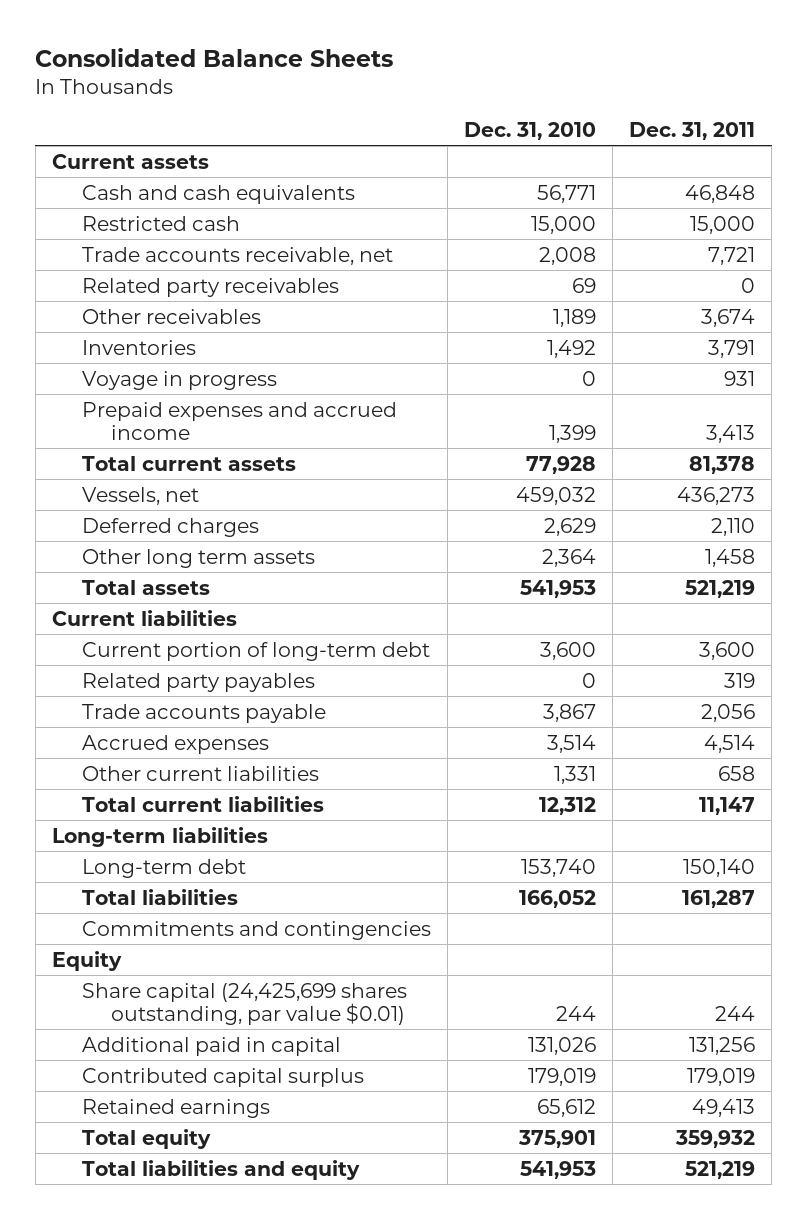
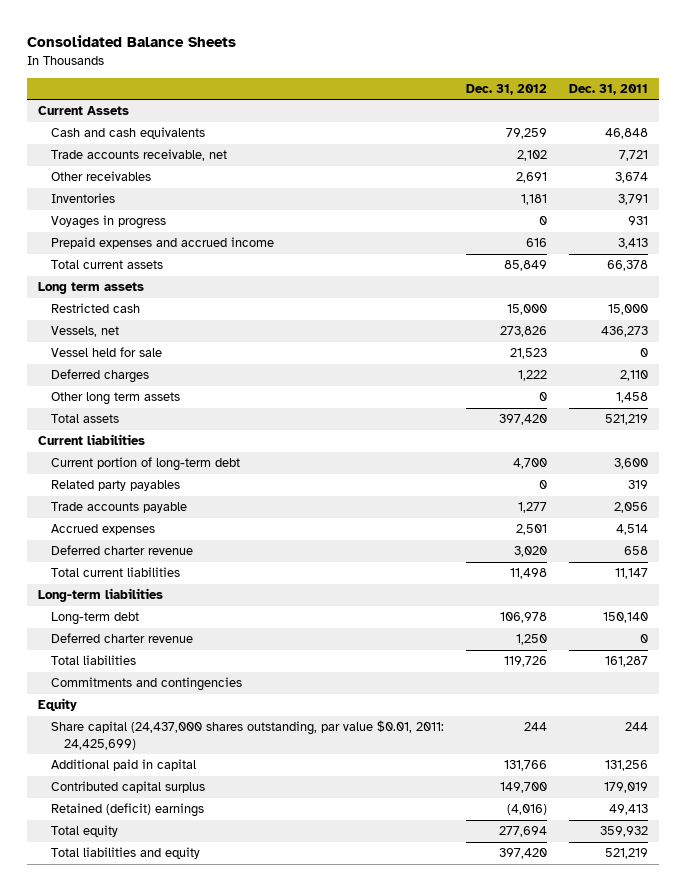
[463,121,596,140] Dec. 31, 2010 -> none
none -> [465,83,547,95] Dec. 31, 2012
[51,153,209,169] Current assets -> [37,106,129,116] Current Assets
[81,277,339,297] Related party receivables -> none
[81,370,277,390] Voyage in progress -> [51,215,167,230] Voyages in progress
[689,455,756,474] 81,378 -> [606,260,648,272] 66,378
none -> [37,282,144,295] Long term assets
[81,215,240,231] Restricted cash -> [51,303,141,314] Restricted cash
none -> [51,347,163,358] Vessel held for sale
[81,765,319,781] Other current liabilities -> [51,545,194,556] Deferred charter revenue
none -> [51,633,194,644] Deferred charter revenue
[81,982,407,1026] Share capital (24,425,699 shares outstanding, par value $0.01) -> [51,720,445,750] Share capital (24,437,000 shares outstanding, par value $0.01, 2011: 24,425,699)
[81,1098,270,1118] Retained earnings -> [51,803,205,818] Retained (deficit) earnings

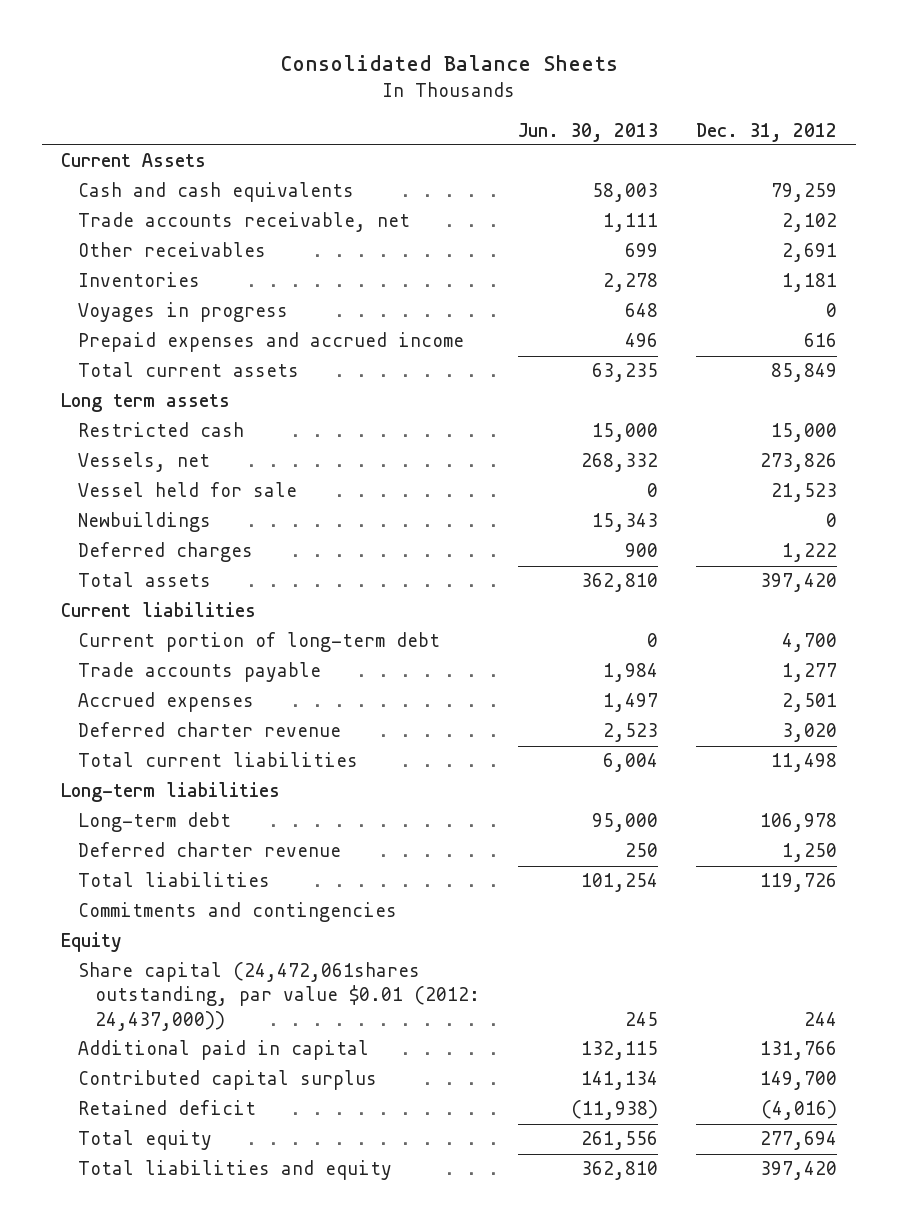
[568,83,648,95] Dec. 31, 2011 -> none
none -> [517,122,658,142] Jun. 30, 2013
none -> [77,512,211,533] Newbuildings
[51,392,181,406] Other long term assets -> none
[51,480,181,492] Related party payables -> none
[51,720,445,750] Share capital (24,437,000 shares outstanding, par value $0.01, 2011: 24,425,699) -> [77,962,480,1031] Share capital (24,472,061shares outstanding, par value $0.01 (2012: 24,437,000))
[51,803,205,818] Retained (deficit) earnings -> [77,1100,256,1116] Retained deficit

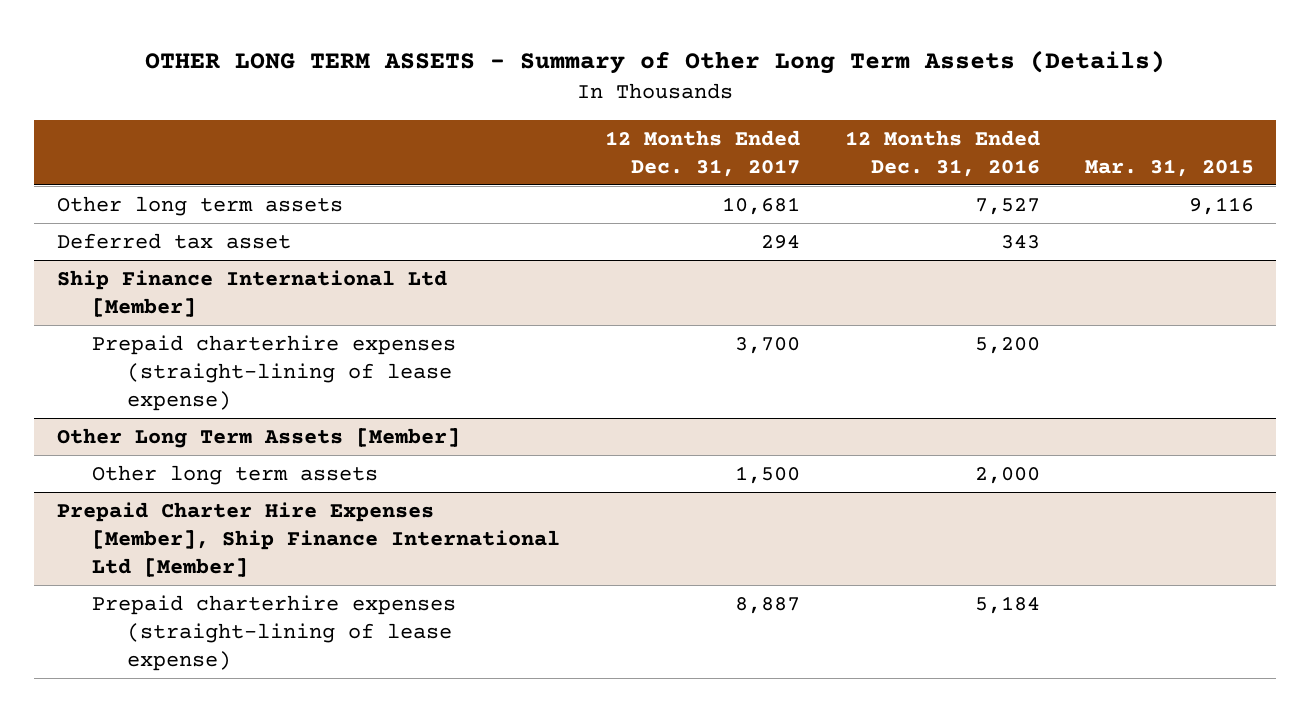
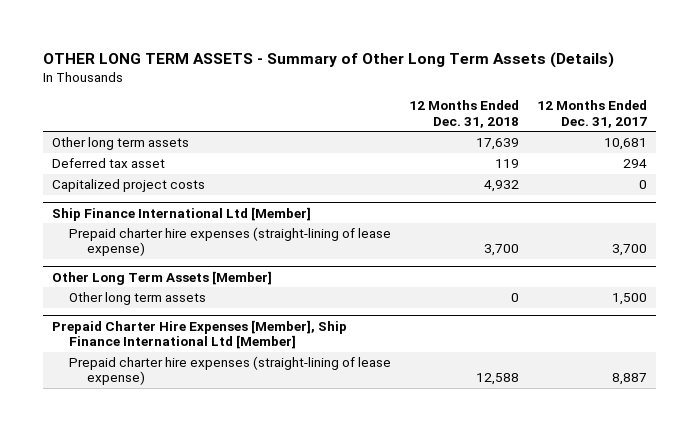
[844,129,1040,177] 12 Months Ended Dec. 31, 2016 -> none
[1084,158,1254,177] Mar. 31, 2015 -> none
none -> [409,100,520,128] 12 Months Ended Dec. 31, 2018
none -> [52,179,206,193] Capitalized project costs
[91,334,456,412] Prepaid charterhire expenses (straight-lining of lease expense) -> [69,227,392,257] Prepaid charter hire expenses (straight-lining of lease expense)
[91,594,456,672] Prepaid charterhire expenses (straight-lining of lease expense) -> [69,356,392,386] Prepaid charter hire expenses (straight-lining of lease expense)

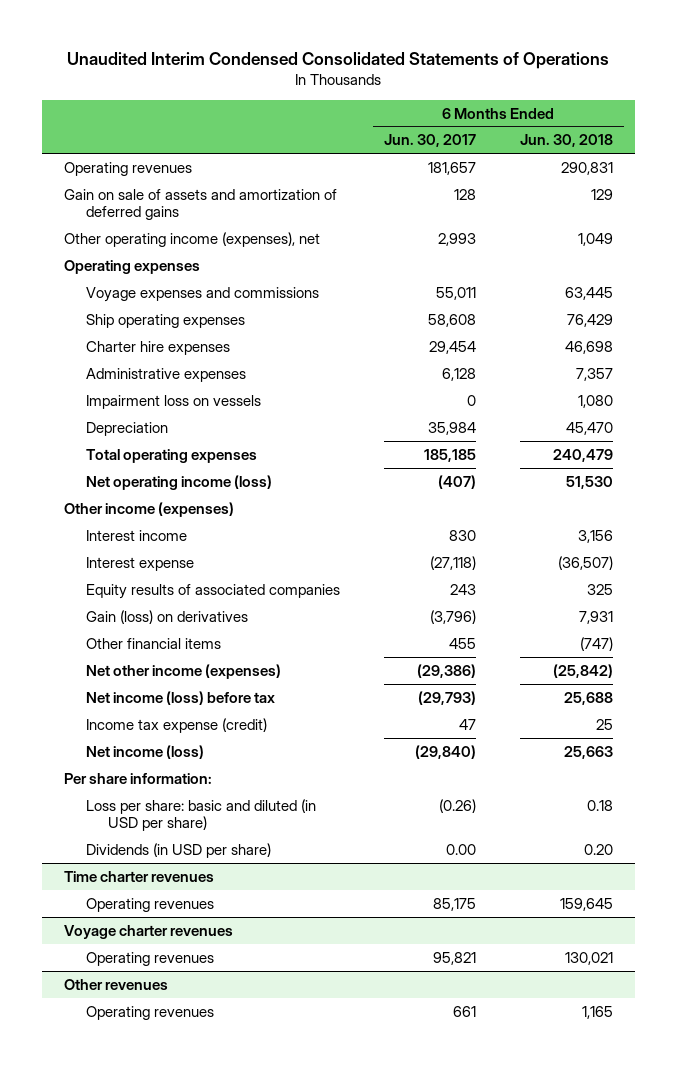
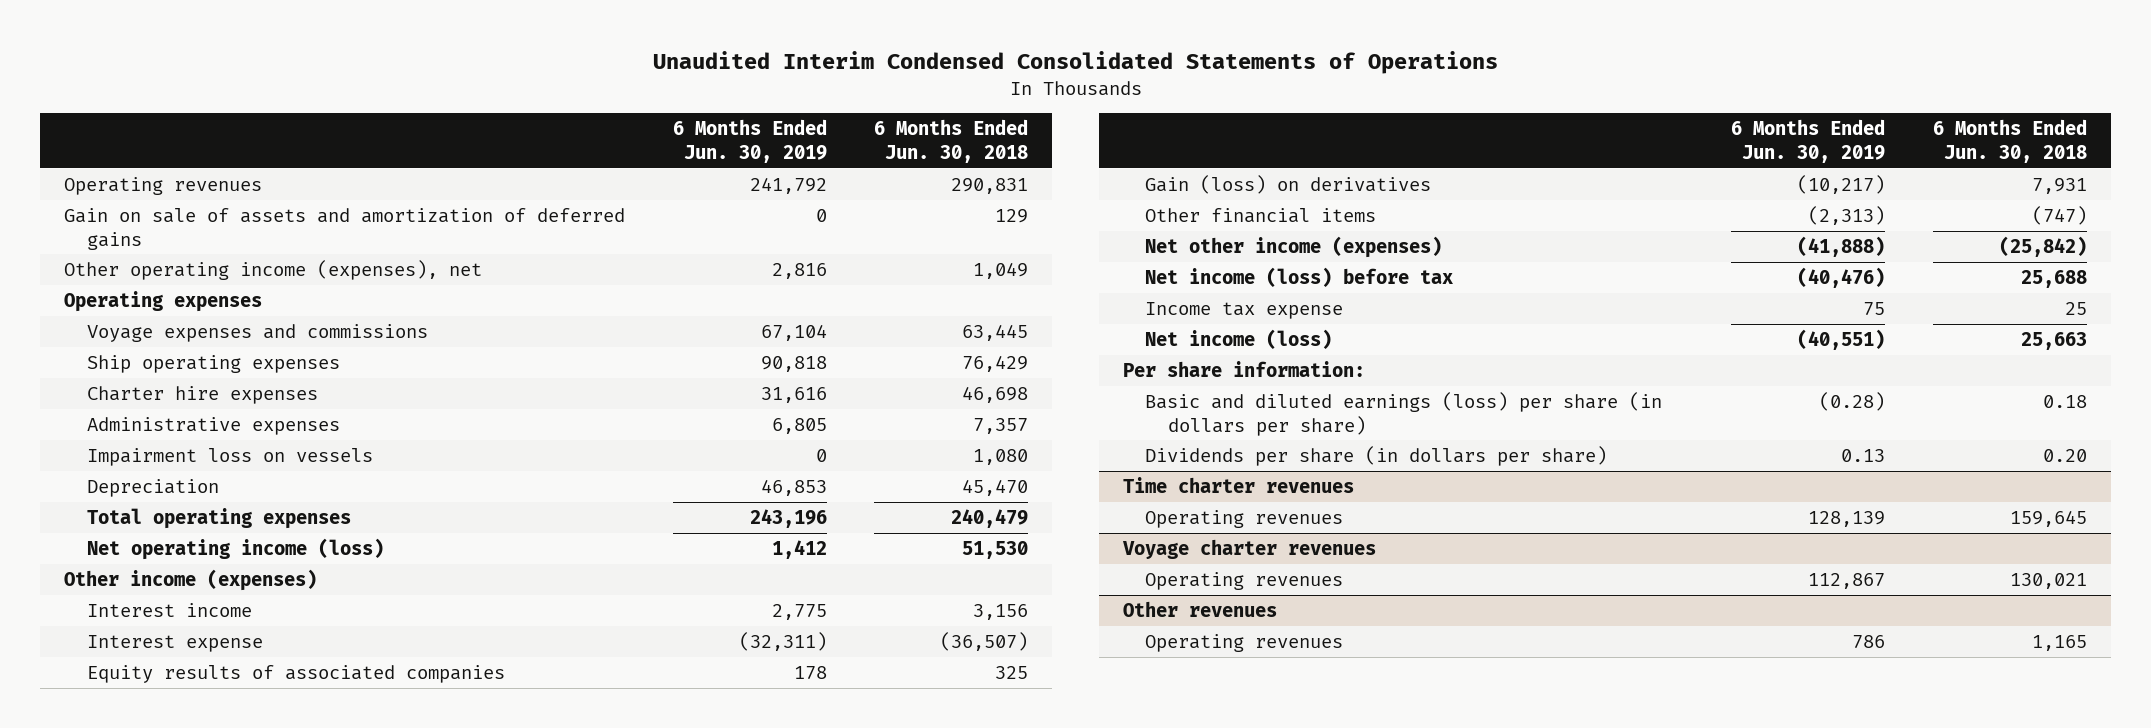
[383,134,476,148] Jun. 30, 2017 -> none
none -> [672,119,827,163] 6 Months Ended Jun. 30, 2019
[85,717,267,733] Income tax expense (credit) -> [1145,301,1344,319] Income tax expense
[85,798,316,832] Loss per share: basic and diluted (in USD per share) -> [1145,391,1663,436] Basic and diluted earnings (loss) per share (in dollars per share)
[85,842,271,858] Dividends (in USD per share) -> [1145,445,1608,466] Dividends per share (in dollars per share)

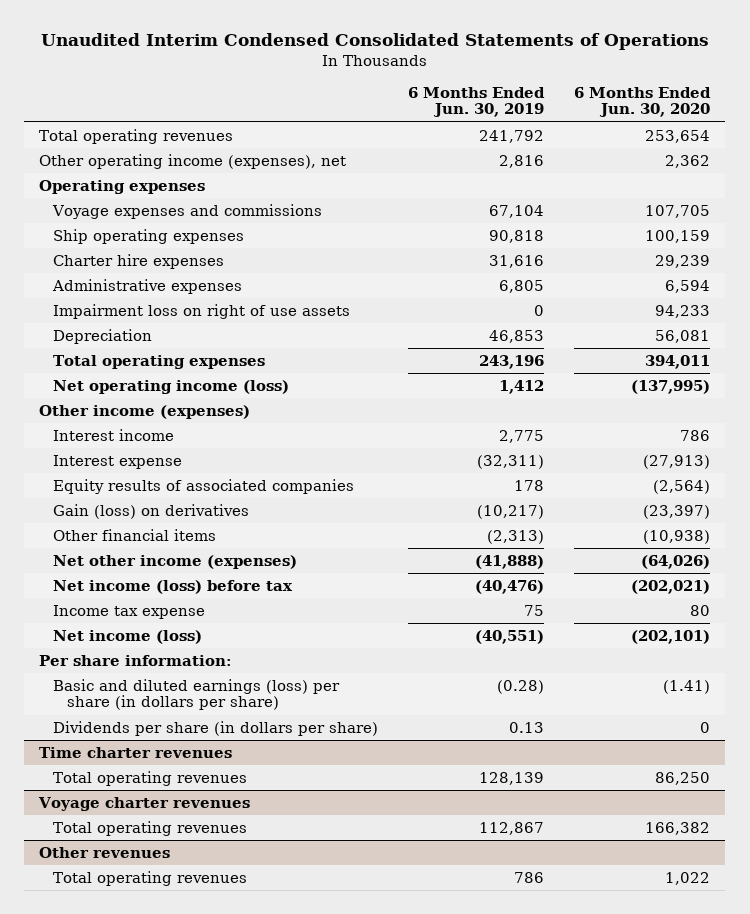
[874,119,1029,163] 6 Months Ended Jun. 30, 2018 -> none
none -> [574,86,712,118] 6 Months Ended Jun. 30, 2020
[64,207,626,250] Gain on sale of assets and amortization of deferred gains -> none
[64,176,263,195] Operating revenues -> [39,128,234,144] Total operating revenues
[86,447,373,466] Impairment loss on vessels -> none
none -> [53,303,351,319] Impairment loss on right of use assets
[1145,509,1344,528] Operating revenues -> [53,770,248,786] Total operating revenues
[1145,571,1344,590] Operating revenues -> [53,820,248,836] Total operating revenues
[1145,633,1344,652] Operating revenues -> [53,870,248,886] Total operating revenues

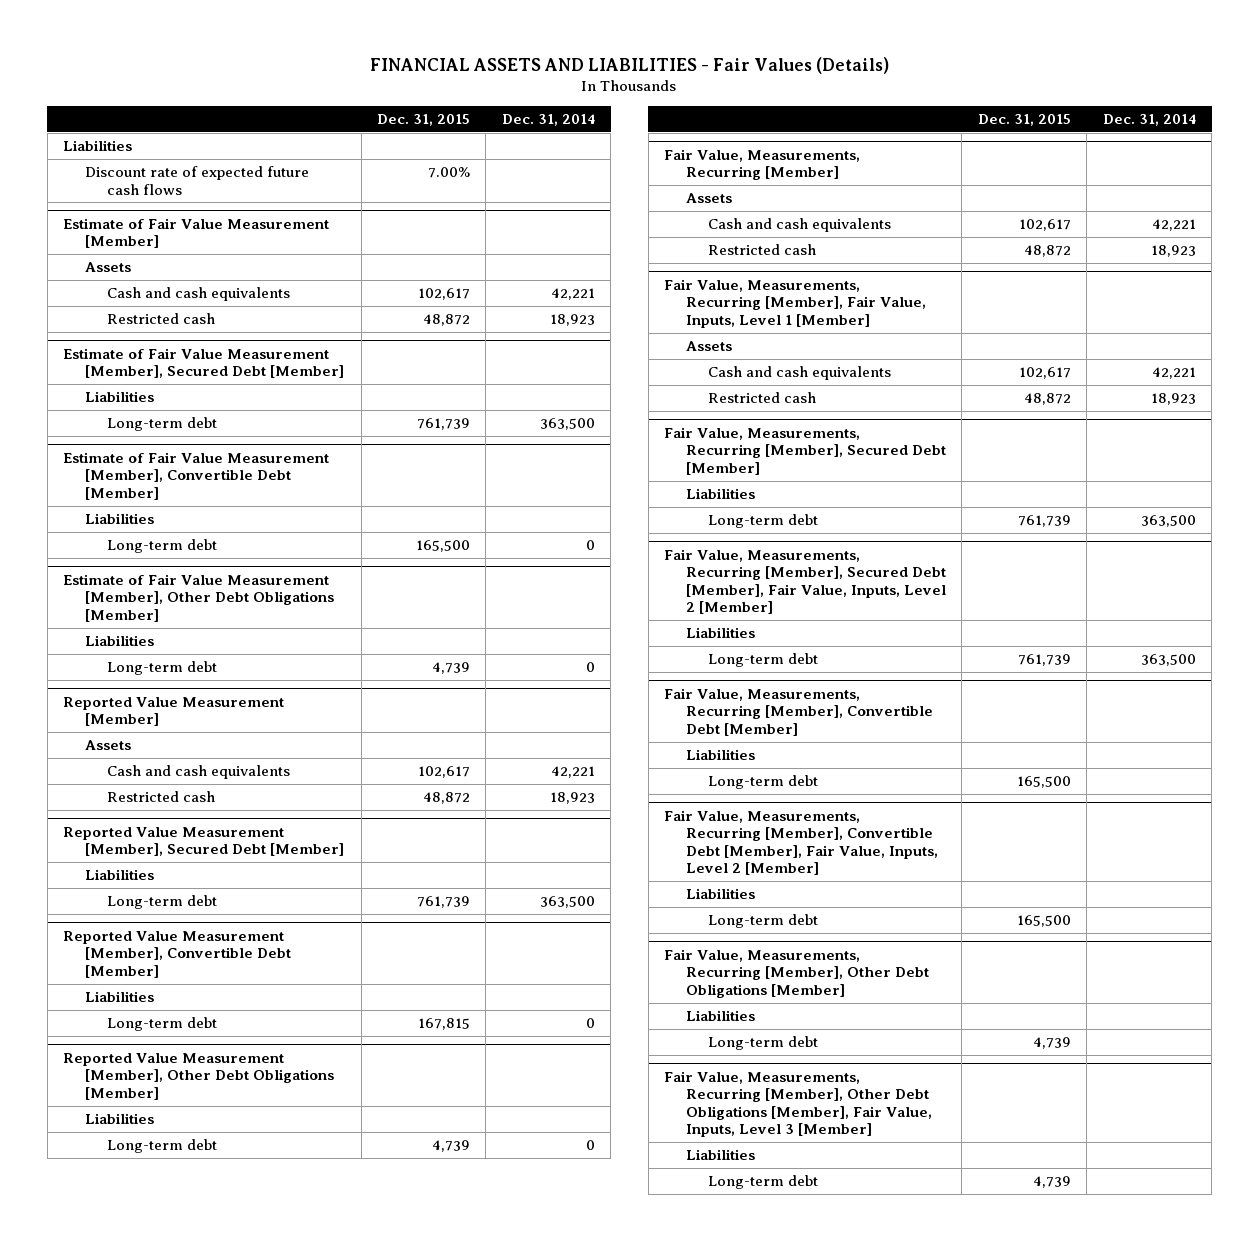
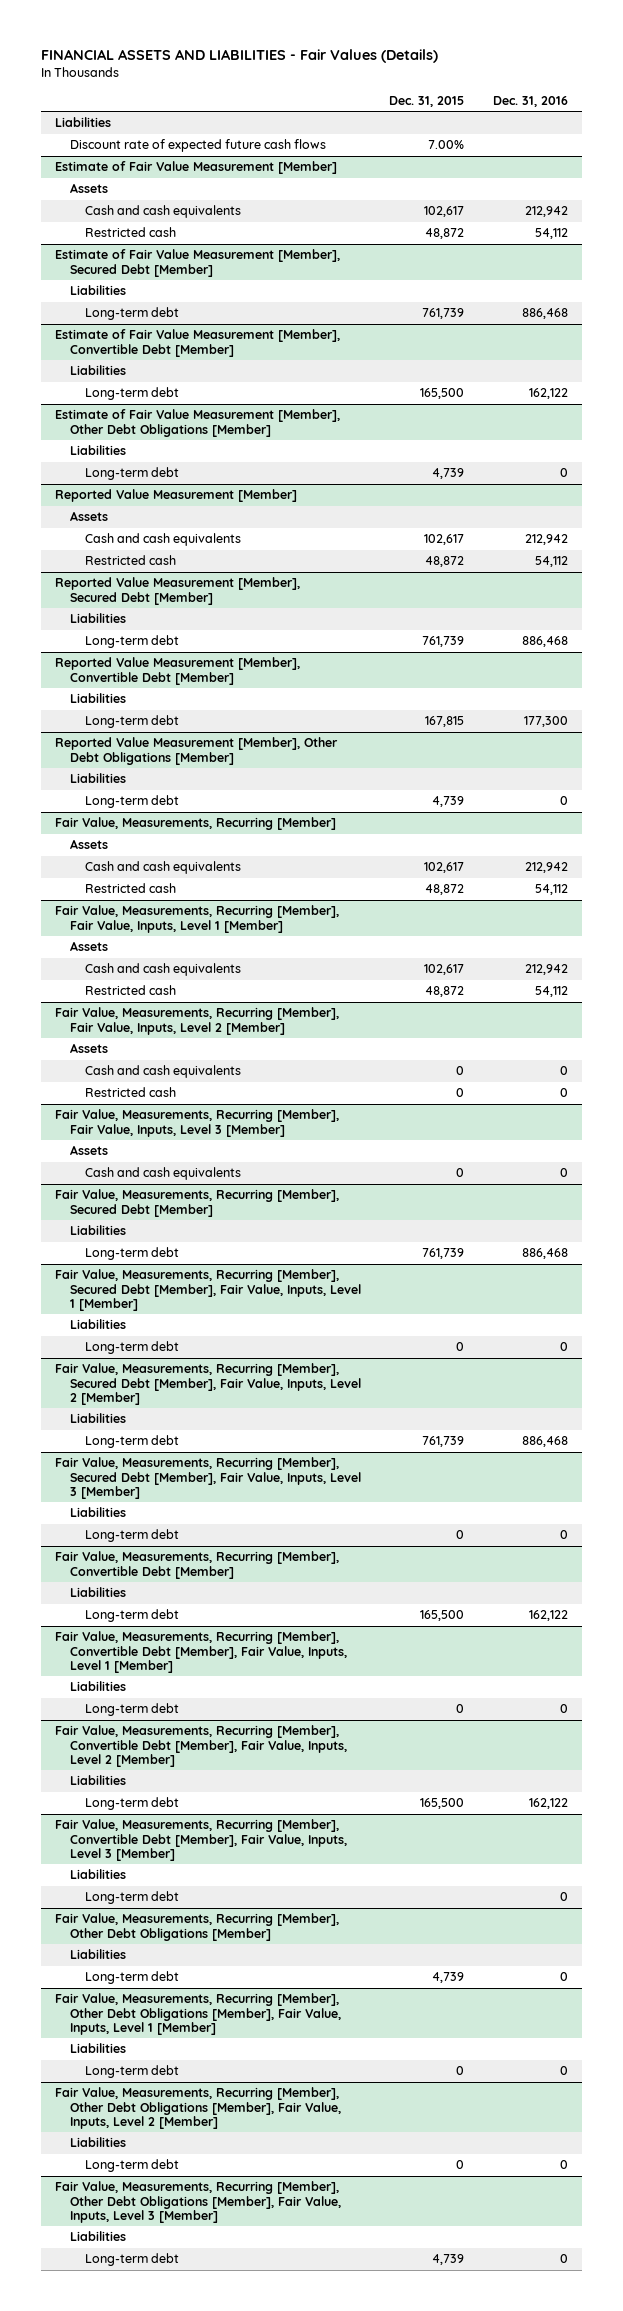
[501,114,595,127] Dec. 31, 2014 -> none
none -> [492,95,568,107] Dec. 31, 2016
none -> [55,1007,340,1035] Fair Value, Measurements, Recurring [Member], Fair Value, Inputs, Level 2 [Member]
none -> [70,1043,109,1054] Assets
none -> [85,1065,242,1079] Cash and cash equivalents
none -> [85,1087,177,1098] Restricted cash
none -> [55,1109,340,1137] Fair Value, Measurements, Recurring [Member], Fair Value, Inputs, Level 3 [Member]
none -> [70,1145,109,1156] Assets
none -> [85,1167,242,1181] Cash and cash equivalents
none -> [55,1269,362,1312] Fair Value, Measurements, Recurring [Member], Secured Debt [Member], Fair Value, Inputs, Level 1 [Member]
none -> [70,1319,127,1330] Liabilities
none -> [85,1341,180,1355] Long-term debt
none -> [55,1457,362,1500] Fair Value, Measurements, Recurring [Member], Secured Debt [Member], Fair Value, Inputs, Level 3 [Member]
none -> [70,1507,127,1518] Liabilities
none -> [85,1529,180,1543] Long-term debt
none -> [55,1631,348,1674] Fair Value, Measurements, Recurring [Member], Convertible Debt [Member], Fair Value, Inputs, Level 1 [Member]
none -> [70,1681,127,1692] Liabilities
none -> [85,1703,180,1717] Long-term debt
none -> [55,1819,348,1862] Fair Value, Measurements, Recurring [Member], Convertible Debt [Member], Fair Value, Inputs, Level 3 [Member]
none -> [70,1869,127,1880] Liabilities
none -> [85,1891,180,1905] Long-term debt
none -> [55,1993,342,2036] Fair Value, Measurements, Recurring [Member], Other Debt Obligations [Member], Fair Value, Inputs, Level 1 [Member]
none -> [70,2043,127,2054] Liabilities
none -> [85,2065,180,2079] Long-term debt
none -> [55,2087,342,2130] Fair Value, Measurements, Recurring [Member], Other Debt Obligations [Member], Fair Value, Inputs, Level 2 [Member]
none -> [70,2137,127,2148] Liabilities
none -> [85,2159,180,2173] Long-term debt

